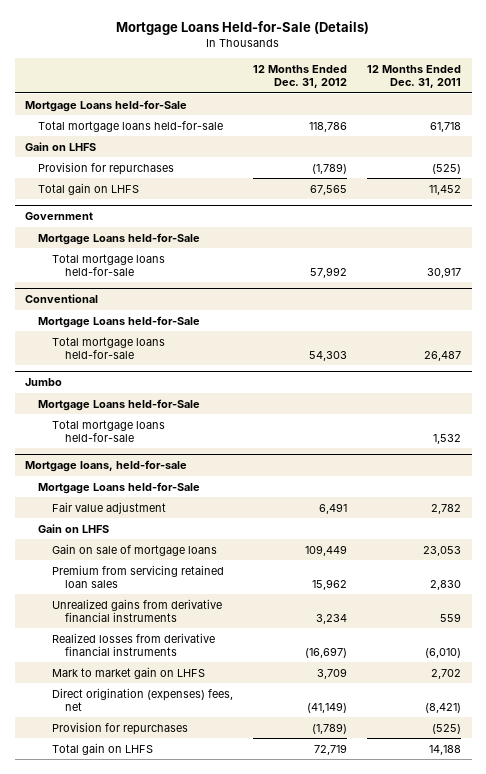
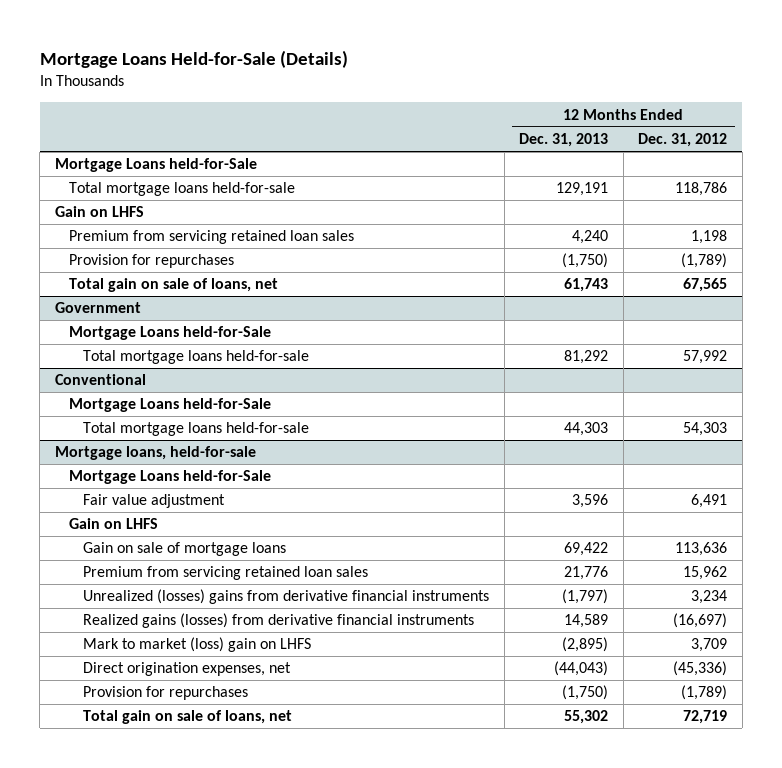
[367,64,462,89] 12 Months Ended Dec. 31, 2011 -> none
none -> [519,133,609,148] Dec. 31, 2013
none -> [69,230,355,245] Premium from servicing retained loan sales
[38,182,140,195] Total gain on LHFS -> [69,278,279,293] Total gain on sale of loans, net
[24,378,62,387] Jumbo -> none
[38,398,201,411] Mortgage Loans held-for-Sale -> none
[51,419,165,442] Total mortgage loans held-for-sale -> none
[305,544,348,556] 109,449 -> [675,542,728,557] 113,636
[51,598,222,622] Unrealized gains from derivative financial instruments -> [83,589,490,605] Unrealized (losses) gains from derivative financial instruments
[51,632,215,656] Realized losses from derivative financial instruments -> [83,613,475,629] Realized gains (losses) from derivative financial instruments
[51,666,205,679] Mark to market gain on LHFS -> [83,637,312,653] Mark to market (loss) gain on LHFS
[51,687,233,711] Direct origination (expenses) fees, net -> [83,662,292,677] Direct origination expenses, net
[307,701,348,713] (41,149) -> [673,661,728,677] (45,336)
[51,742,153,755] Total gain on LHFS -> [83,710,293,725] Total gain on sale of loans, net

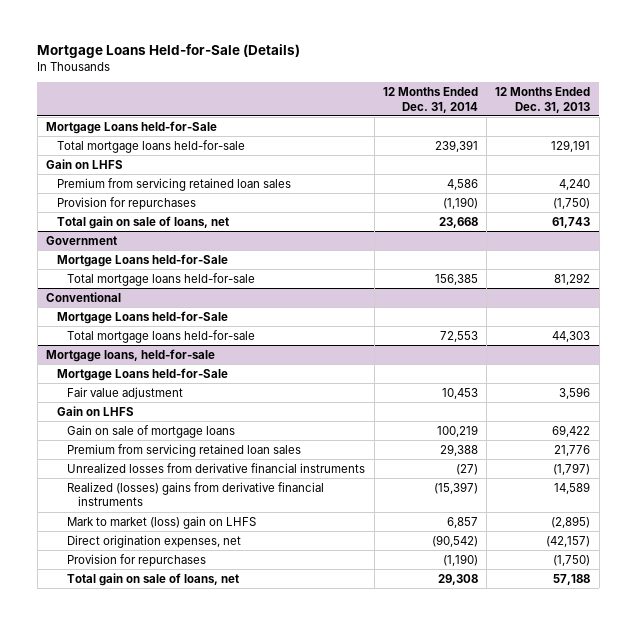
[638,133,728,148] Dec. 31, 2012 -> none
none -> [382,87,478,113] 12 Months Ended Dec. 31, 2014
[83,589,490,605] Unrealized (losses) gains from derivative financial instruments -> [67,462,366,473] Unrealized losses from derivative financial instruments
[83,613,475,629] Realized gains (losses) from derivative financial instruments -> [67,481,325,507] Realized (losses) gains from derivative financial instruments
[554,661,609,677] (44,043) -> [546,535,591,547] (42,157)
[564,710,609,725] 55,302 -> [553,573,591,585] 57,188

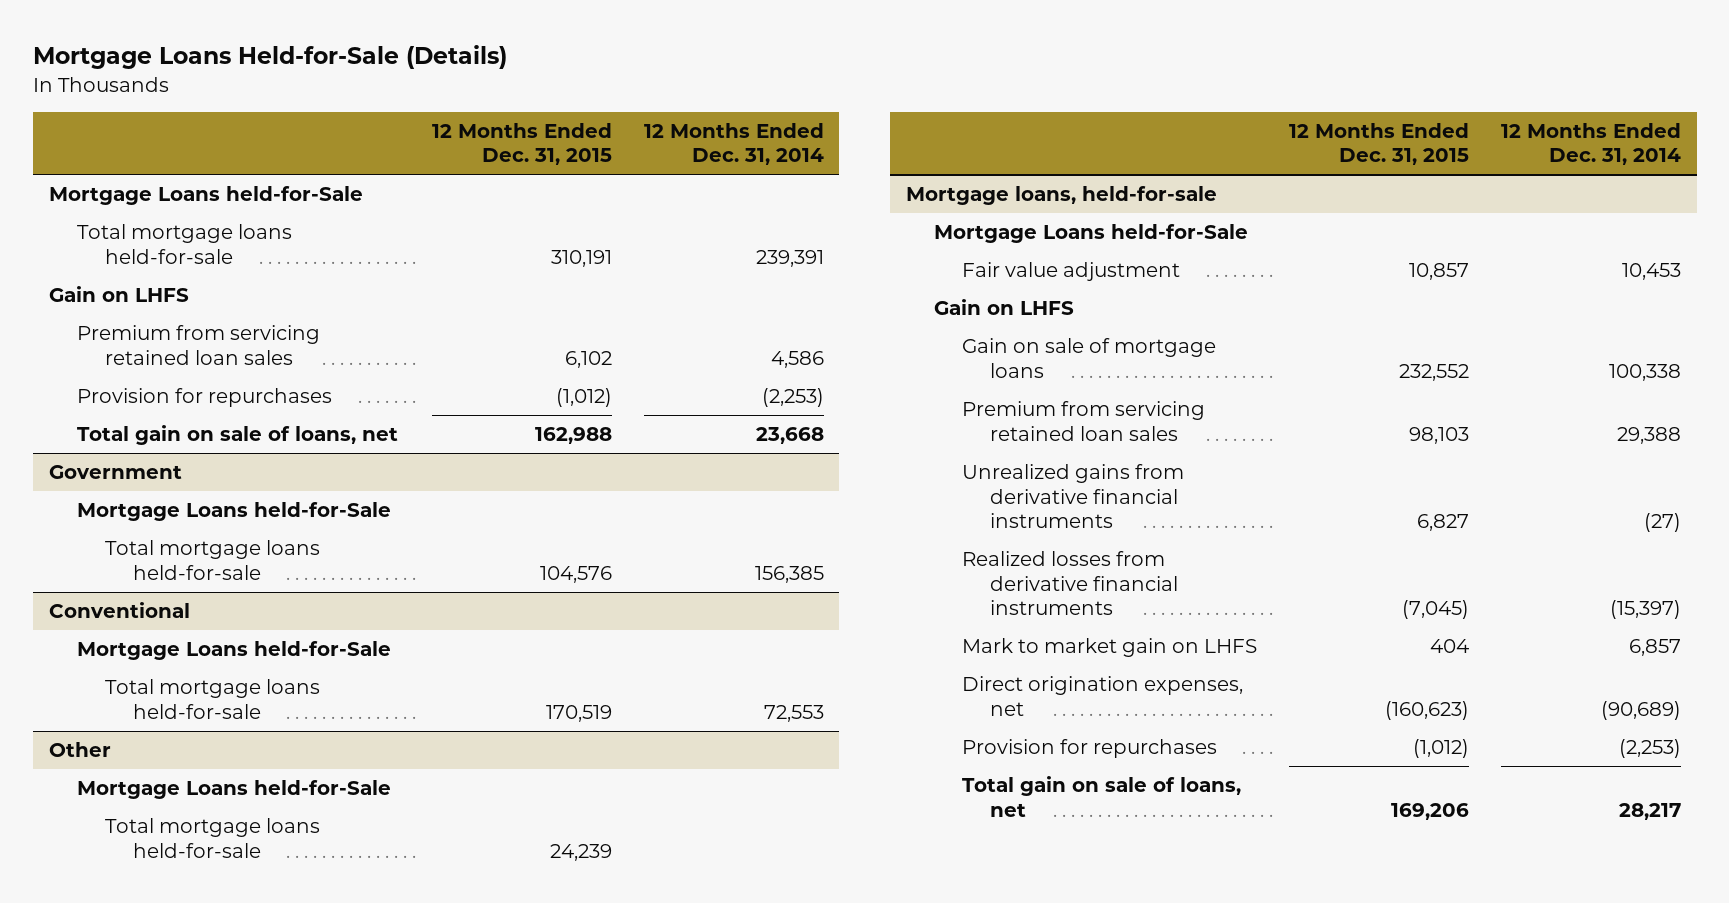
[495,87,591,113] 12 Months Ended Dec. 31, 2013 -> none
none -> [431,123,612,166] 12 Months Ended Dec. 31, 2015
[442,196,478,209] (1,190) -> [761,388,824,408] (2,253)
none -> [48,742,111,758] Other
none -> [76,780,391,800] Mortgage Loans held-for-Sale
none -> [104,818,320,858] Total mortgage loans held-for-sale
[436,424,478,437] 100,219 -> [1608,363,1681,381] 100,338
[67,462,366,473] Unrealized losses from derivative financial instruments -> [962,464,1185,528] Unrealized gains from derivative financial instruments
[67,481,325,507] Realized (losses) gains from derivative financial instruments -> [962,551,1179,615] Realized losses from derivative financial instruments
[67,515,257,529] Mark to market (loss) gain on LHFS -> [962,638,1258,658] Mark to market gain on LHFS
[431,534,478,547] (90,542) -> [1600,700,1681,720] (90,689)
[442,553,478,566] (1,190) -> [1618,739,1681,759] (2,253)
[437,573,478,585] 29,308 -> [1618,802,1681,820] 28,217

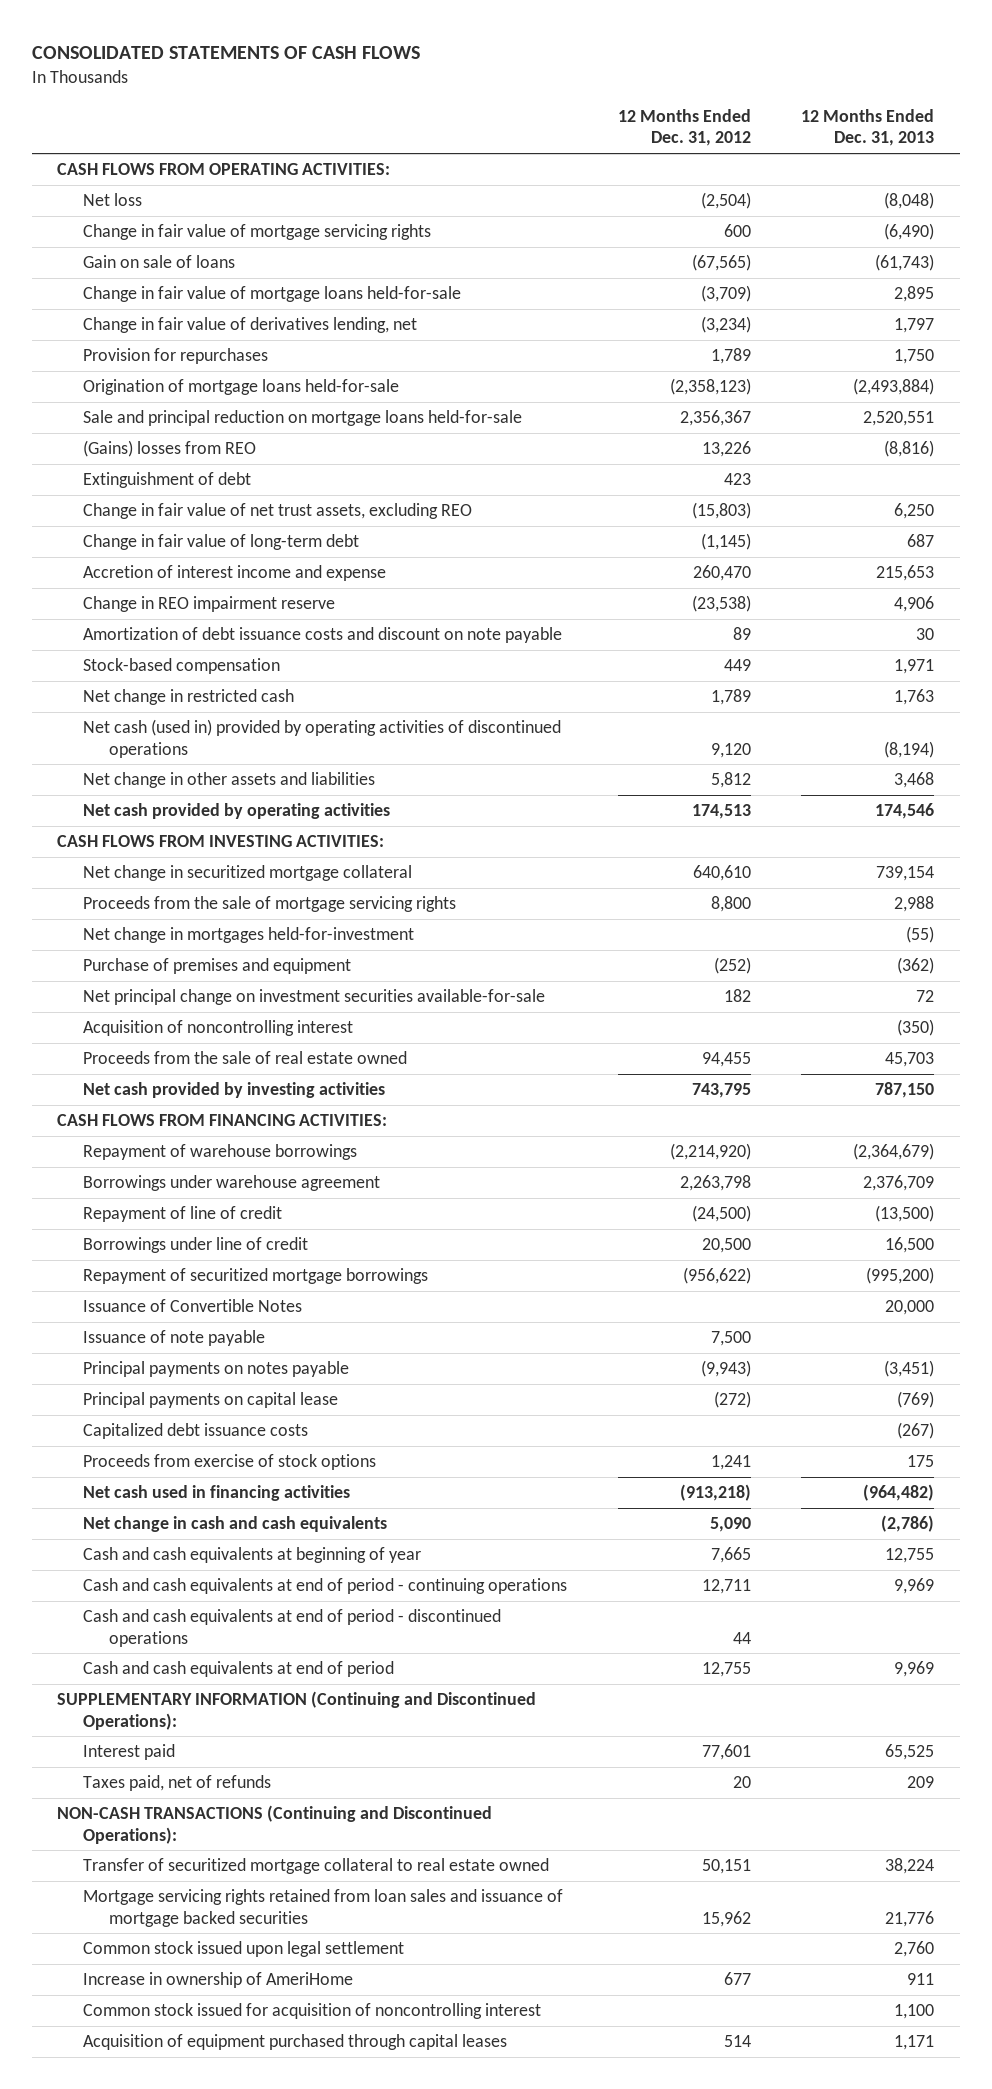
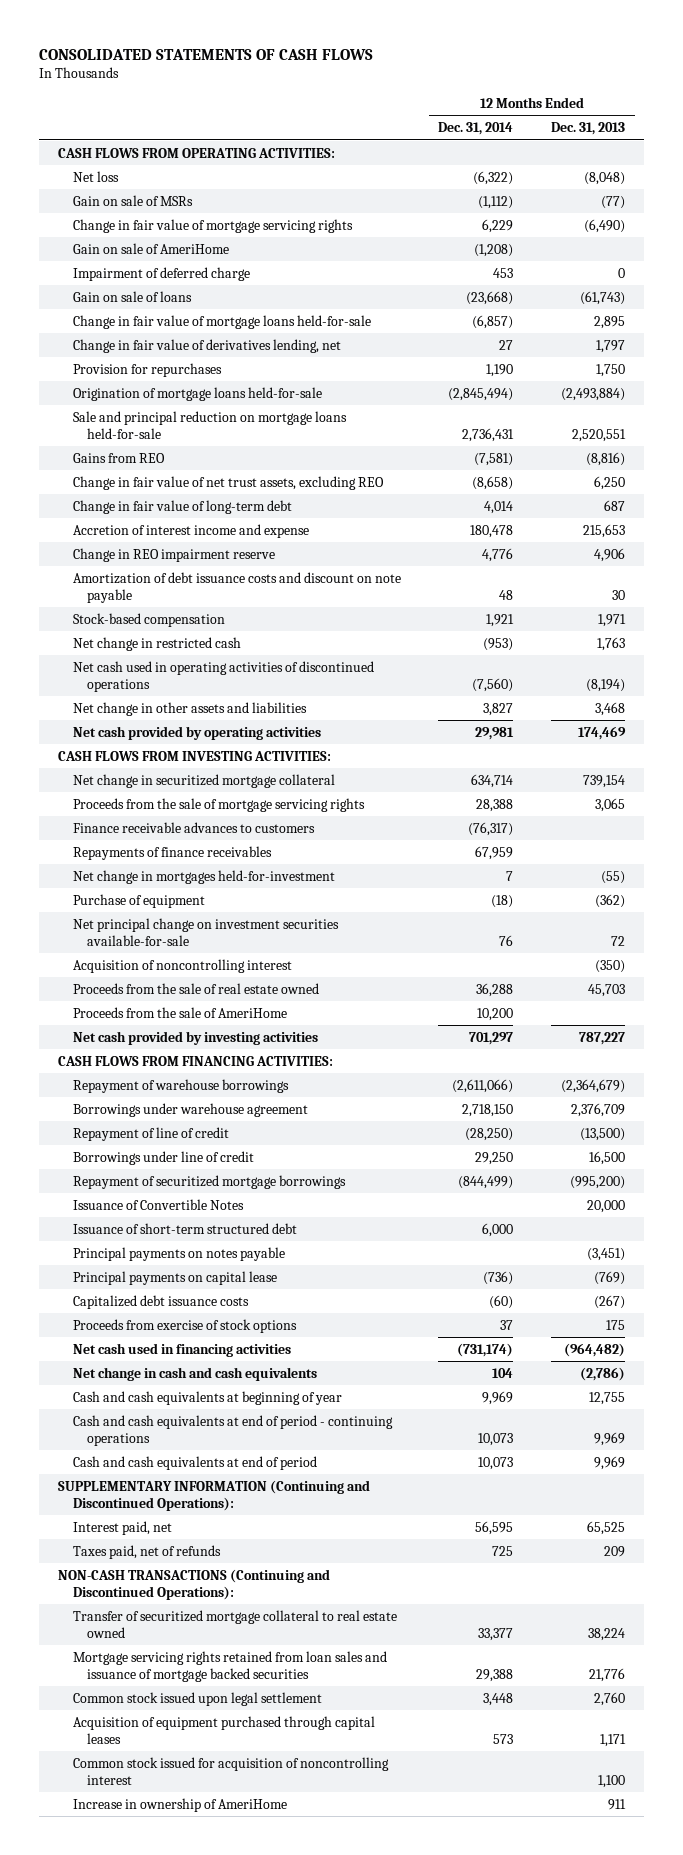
[617,108,751,147] 12 Months Ended Dec. 31, 2012 -> none
none -> [438,122,514,136] Dec. 31, 2014
none -> [72,194,193,206] Gain on sale of MSRs
none -> [72,242,229,254] Gain on sale of AmeriHome
none -> [72,266,250,281] Impairment of deferred charge
[83,472,252,489] Extinguishment of debt -> none
[83,440,257,458] (Gains) losses from REO -> [72,452,165,463] Gains from REO
[83,719,562,758] Net cash (used in) provided by operating activities of discontinued operations -> [72,660,374,693] Net cash used in operating activities of discontinued operations
[875,803,935,820] 174,546 -> [578,725,627,740] 174,469
[894,896,935,913] 2,988 -> [595,797,626,812] 3,065
none -> [72,821,315,833] Finance receivable advances to customers
none -> [72,845,272,860] Repayments of finance receivables
[83,958,352,975] Purchase of premises and equipment -> [72,893,205,908] Purchase of equipment
none -> [72,1006,287,1018] Proceeds from the sale of AmeriHome
[875,1082,935,1099] 787,150 -> [579,1031,626,1045] 787,227
[83,1330,266,1347] Issuance of note payable -> [72,1222,297,1234] Issuance of short-term structured debt
[83,1609,502,1647] Cash and cash equivalents at end of period - discontinued operations -> none
[83,1744,176,1761] Interest paid -> [72,1520,172,1535] Interest paid, net
[83,2003,542,2020] Common stock issued for acquisition of noncontrolling interest -> [72,1756,389,1786] Common stock issued for acquisition of noncontrolling interest
[83,1972,354,1989] Increase in ownership of AmeriHome -> [72,1797,287,1812] Increase in ownership of AmeriHome

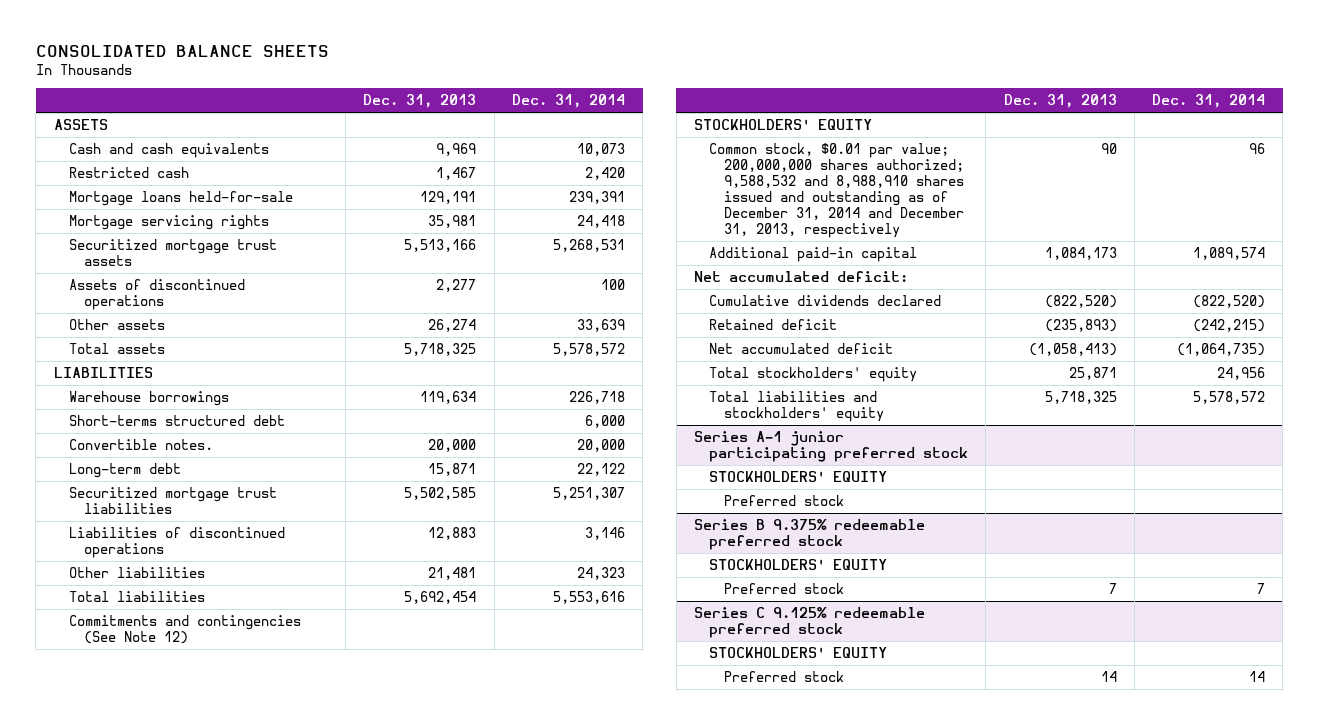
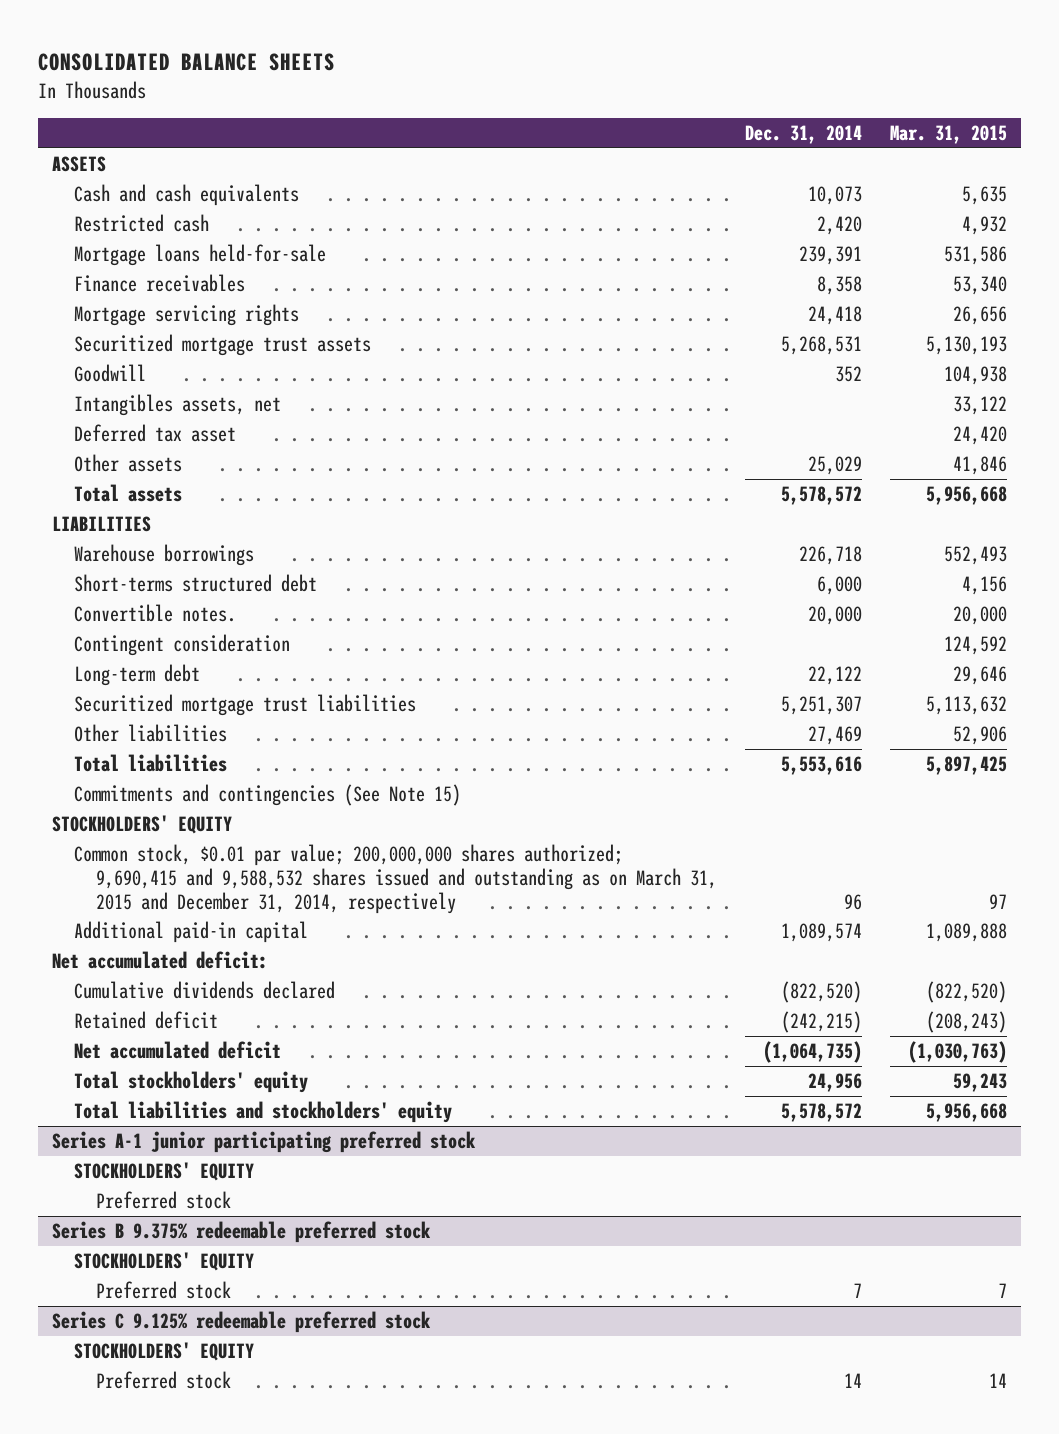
[363,94,477,109] Dec. 31, 2013 -> none
none -> [890,125,1008,145] Mar. 31, 2015
none -> [73,273,245,292] Finance receivables
[68,279,245,311] Assets of discontinued operations -> none
none -> [73,363,146,382] Goodwill
none -> [73,393,281,416] Intangibles assets, net
none -> [73,423,236,442] Deferred tax asset
[576,319,625,333] 33,639 -> [807,455,862,475] 25,029
none -> [73,633,290,656] Contingent consideration
[68,527,285,559] Liabilities of discontinued operations -> none
[576,567,625,581] 24,323 -> [807,725,862,745] 27,469
[68,615,301,645] Commitments and contingencies (See Note 12) -> [73,783,461,806] Commitments and contingencies (See Note 15)
[709,143,965,239] Common stock, $0.01 par value; 200,000,000 shares authorized; 9,588,532 and 8,988,910 shares issued and outstanding as of December 31, 2014 and December 31, 2013, respectively -> [73,843,717,914] Common stock, $0.01 par value; 200,000,000 shares authorized; 9,690,415 and 9,588,532 shares issued and outstanding as on March 31, 2015 and December 31, 2014, respectively

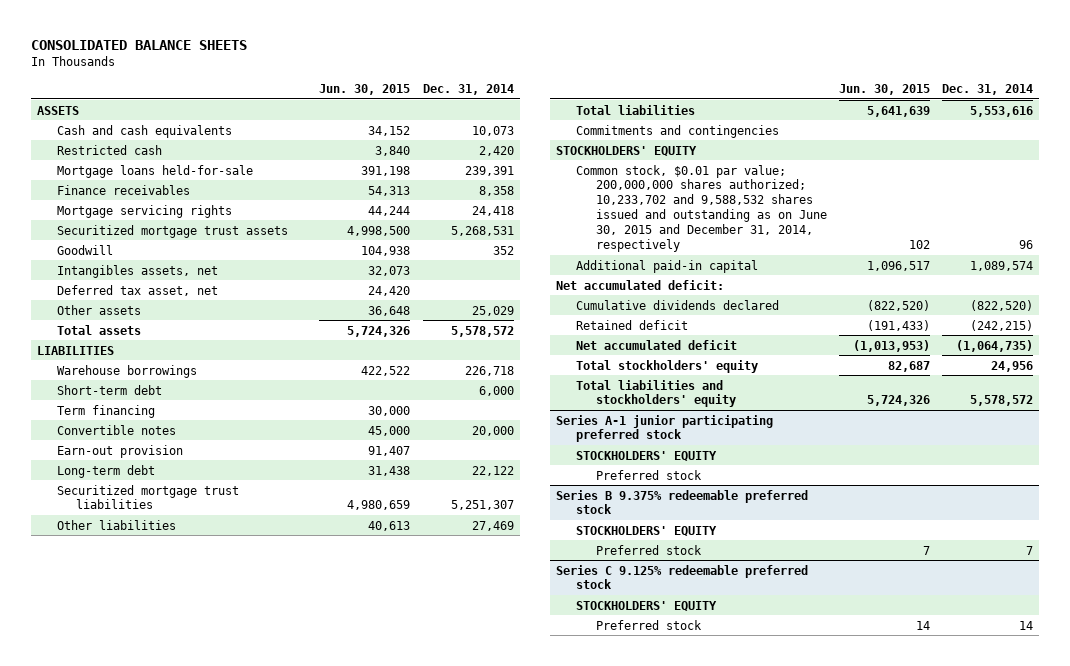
[890,125,1008,145] Mar. 31, 2015 -> none
none -> [319,84,411,96] Jun. 30, 2015
[73,423,236,442] Deferred tax asset -> [56,284,218,296] Deferred tax asset, net
[73,573,317,592] Short-terms structured debt -> [56,384,162,395] Short-term debt
none -> [56,404,155,418] Term financing
[73,603,236,622] Convertible notes. -> [56,424,176,435] Convertible notes
[73,633,290,656] Contingent consideration -> [56,444,183,458] Earn-out provision
[73,783,461,806] Commitments and contingencies (See Note 15) -> [575,124,779,138] Commitments and contingencies
[73,843,717,914] Common stock, $0.01 par value; 200,000,000 shares authorized; 9,690,415 and 9,588,532 shares issued and outstanding as on March 31, 2015 and December 31, 2014, respectively -> [575,164,827,252] Common stock, $0.01 par value; 200,000,000 shares authorized; 10,233,702 and 9,588,532 shares issued and outstanding as on June 30, 2015 and December 31, 2014, respectively

